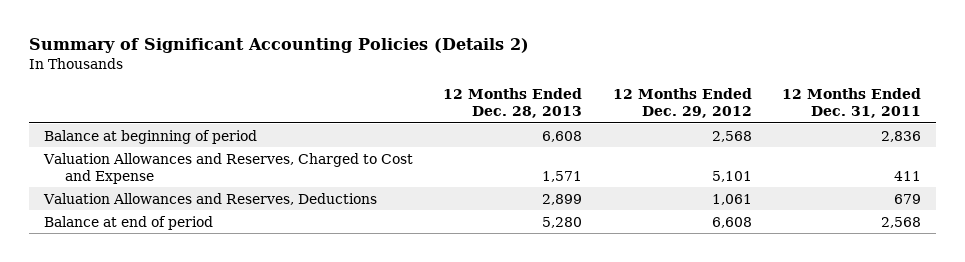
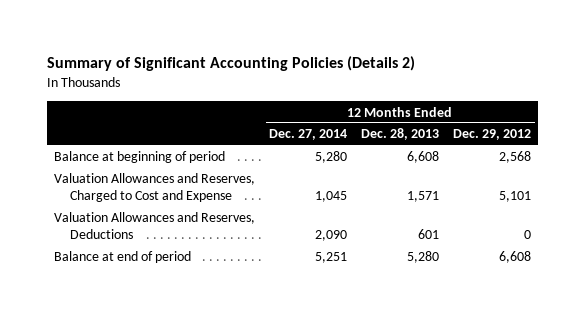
[782,88,922,119] 12 Months Ended Dec. 31, 2011 -> none
none -> [269,129,348,141] Dec. 27, 2014
[542,193,583,205] 2,899 -> [418,229,440,240] 601
[711,193,752,205] 1,061 -> [524,230,532,240] 0

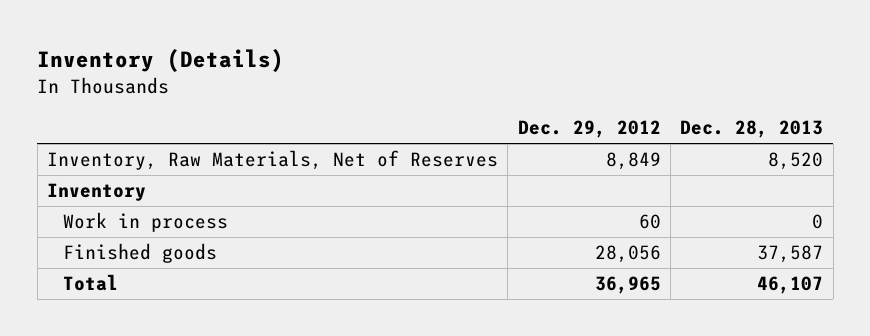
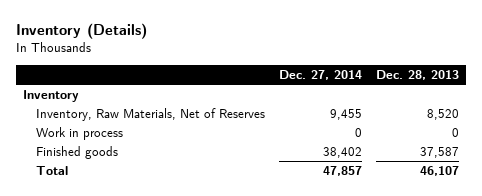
[517,120,661,139] Dec. 29, 2012 -> none
none -> [279,69,363,80] Dec. 27, 2014
[47,150,499,171] Inventory, Raw Materials, Net of Reserves -> [35,108,265,122] Inventory, Raw Materials, Net of Reserves

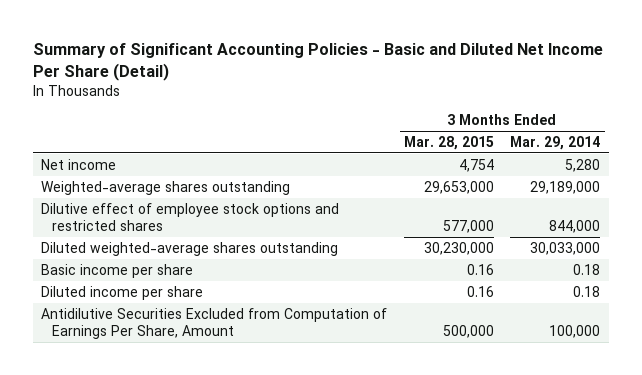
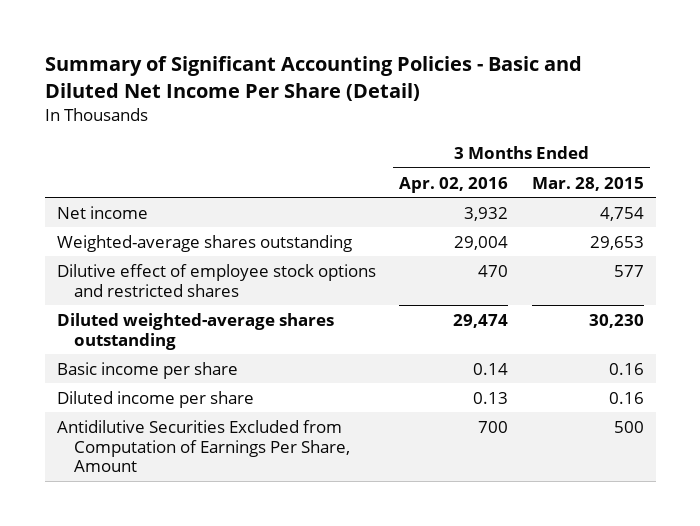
[510,135,601,150] Mar. 29, 2014 -> none
none -> [399,176,509,193] Apr. 02, 2016
[423,180,494,194] 29,653,000 -> [589,235,644,250] 29,653
[442,219,494,233] 577,000 -> [613,264,644,277] 577
[423,241,494,255] 30,230,000 -> [588,313,644,328] 30,230
[442,324,494,338] 500,000 -> [613,420,644,433] 500

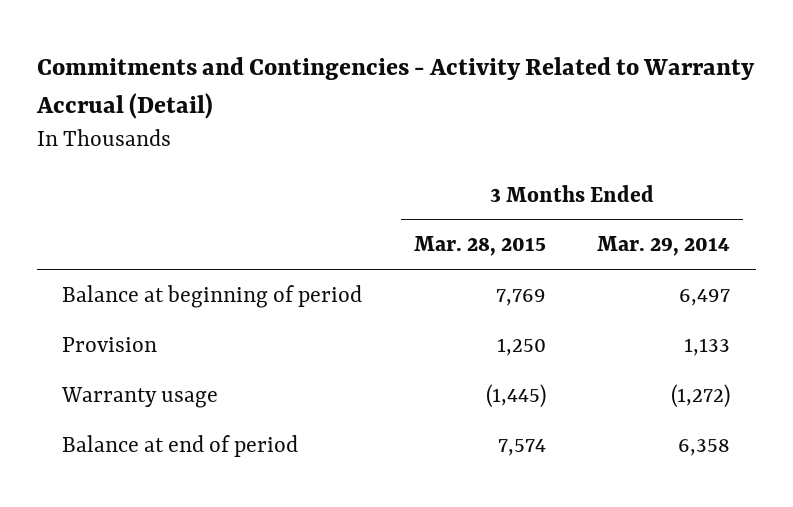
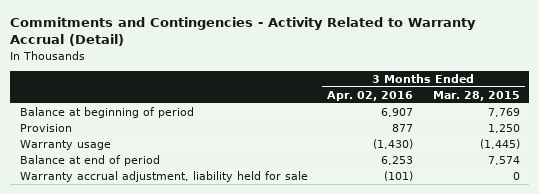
[597,236,731,257] Mar. 29, 2014 -> none
none -> [327,90,414,101] Apr. 02, 2016
none -> [19,171,308,183] Warranty accrual adjustment, liability held for sale

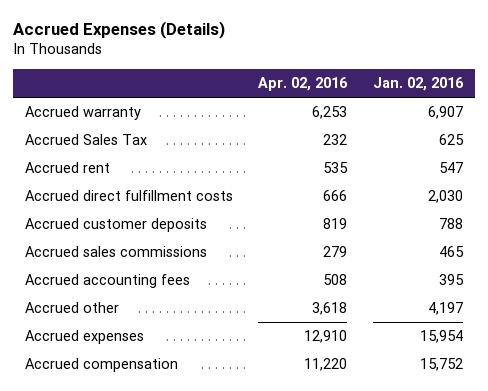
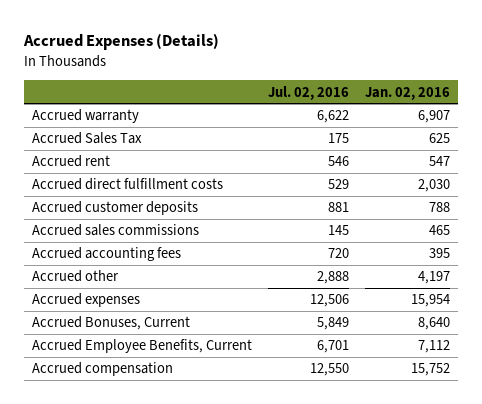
[258,77,349,92] Apr. 02, 2016 -> none
none -> [267,85,349,100] Jul. 02, 2016
none -> [32,316,191,331] Accrued Bonuses, Current
none -> [32,339,253,354] Accrued Employee Benefits, Current

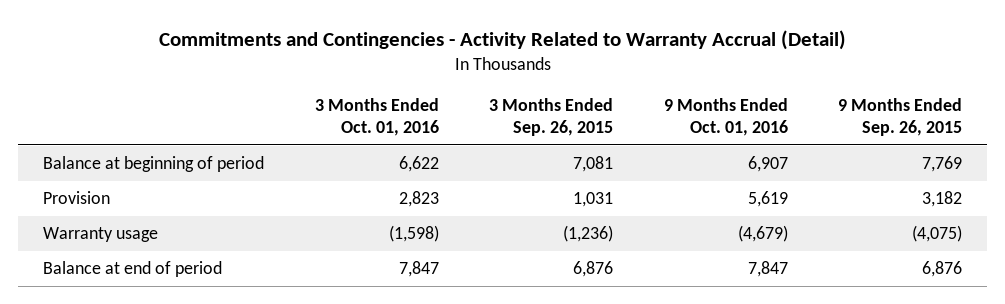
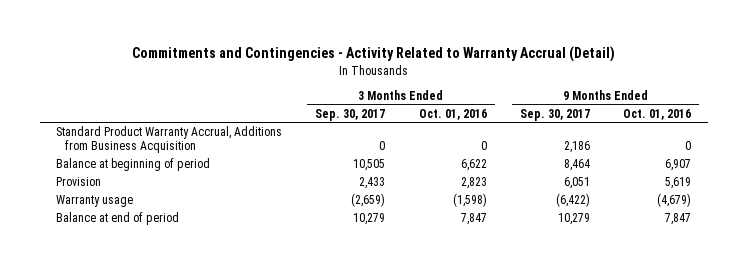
[489,97,614,137] 3 Months Ended Sep. 26, 2015 -> none
[837,97,962,137] 9 Months Ended Sep. 26, 2015 -> none
none -> [315,108,386,121] Sep. 30, 2017
none -> [519,108,590,121] Sep. 30, 2017
none -> [56,126,283,154] Standard Product Warranty Accrual, Additions from Business Acquisition

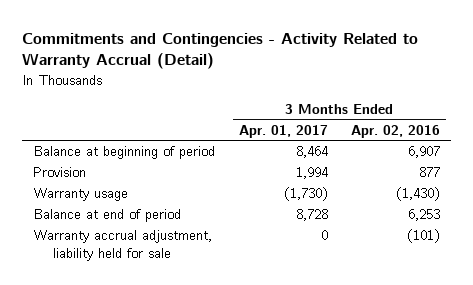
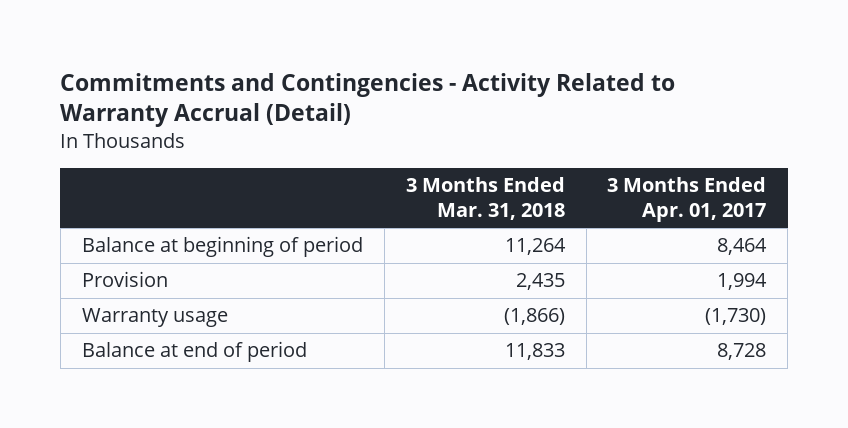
[350,124,440,138] Apr. 02, 2016 -> none
none -> [405,176,565,220] 3 Months Ended Mar. 31, 2018
[33,230,213,261] Warranty accrual adjustment, liability held for sale -> none

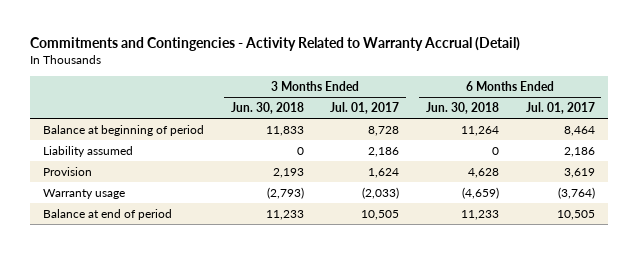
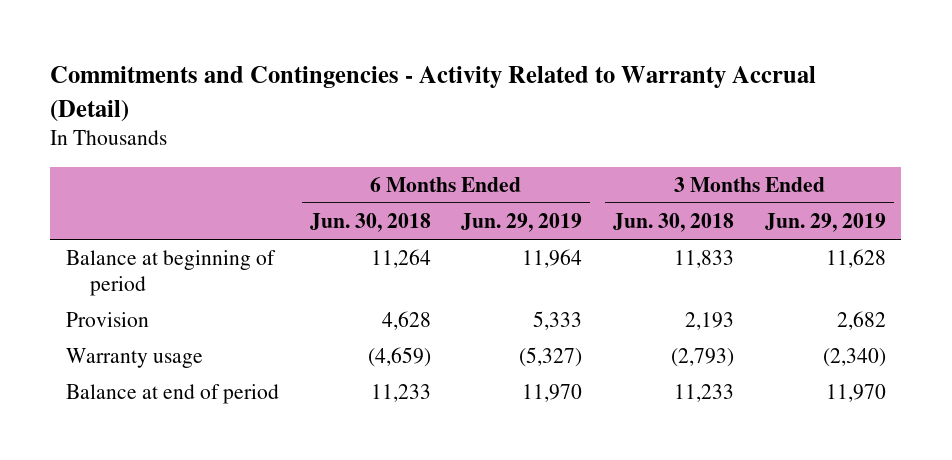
[330,101,400,114] Jul. 01, 2017 -> none
[525,101,595,114] Jul. 01, 2017 -> none
none -> [461,213,583,233] Jun. 29, 2019
none -> [764,213,886,233] Jun. 29, 2019
[42,145,133,157] Liability assumed -> none

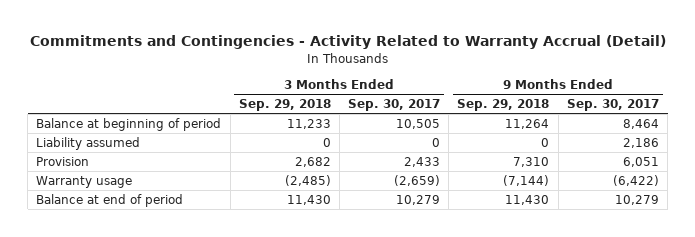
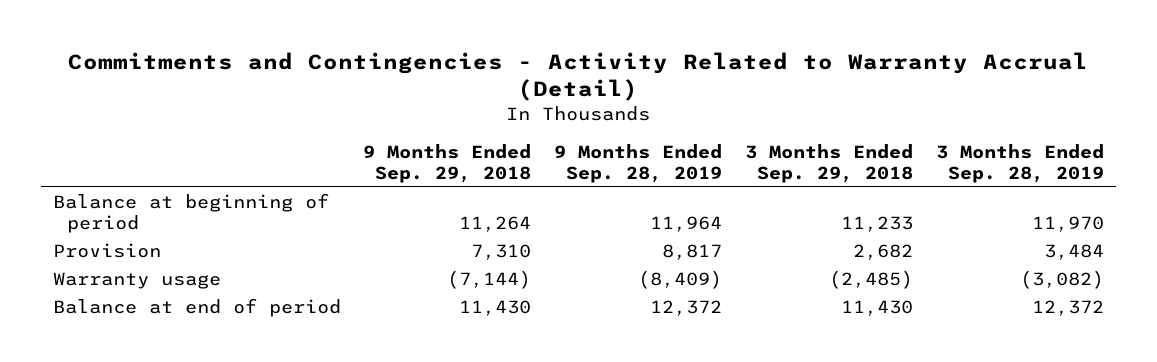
[348,99,441,112] Sep. 30, 2017 -> none
[566,99,659,112] Sep. 30, 2017 -> none
none -> [554,143,723,183] 9 Months Ended Sep. 28, 2019
none -> [936,143,1105,183] 3 Months Ended Sep. 28, 2019
[36,137,141,151] Liability assumed -> none

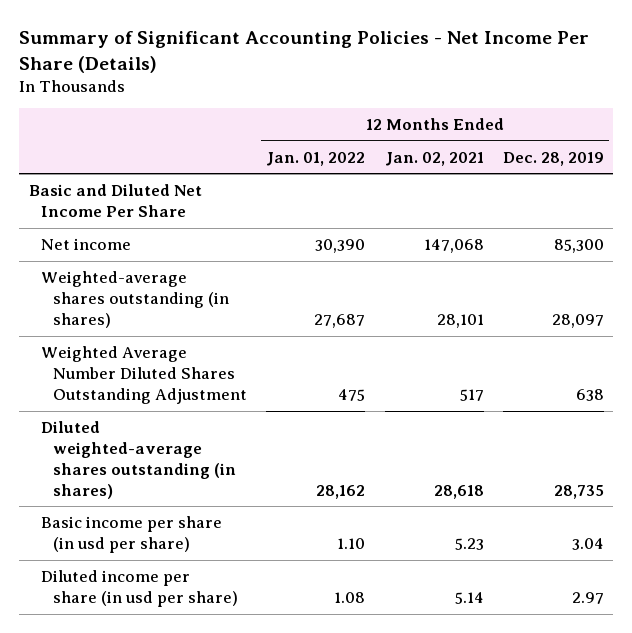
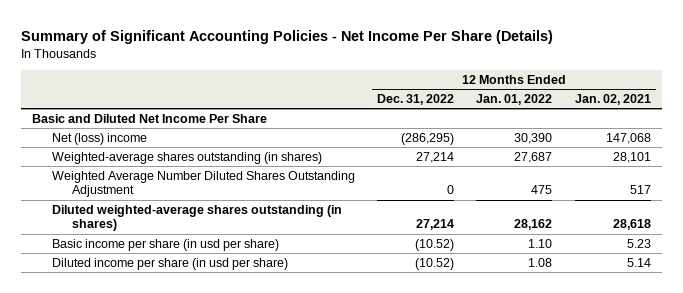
[502,151,604,166] Dec. 28, 2019 -> none
none -> [377,94,455,106] Dec. 31, 2022
[40,238,131,251] Net income -> [52,132,148,145] Net (loss) income

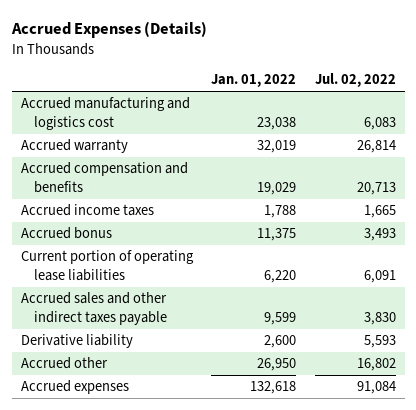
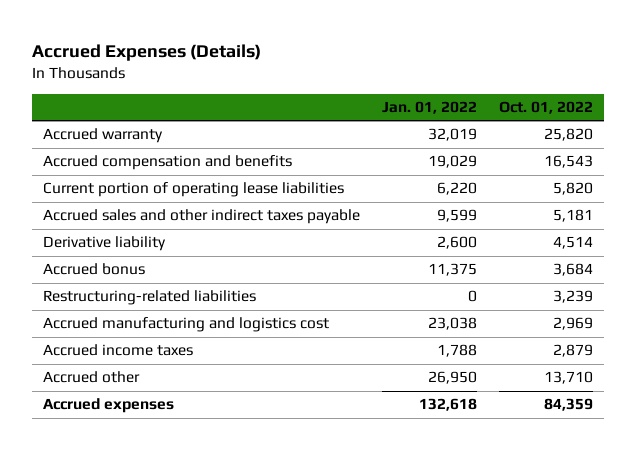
[314,73,396,88] Jul. 02, 2022 -> none
none -> [498,101,593,115] Oct. 01, 2022
[20,227,112,240] Accrued bonus -> [43,263,146,276] Accrued bonus
none -> [43,290,257,306] Restructuring-related liabilities
[20,97,190,131] Accrued manufacturing and logistics cost -> [43,317,330,333] Accrued manufacturing and logistics cost
[20,204,154,217] Accrued income taxes -> [43,344,194,357] Accrued income taxes

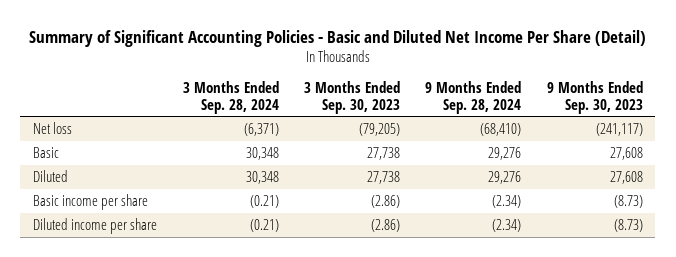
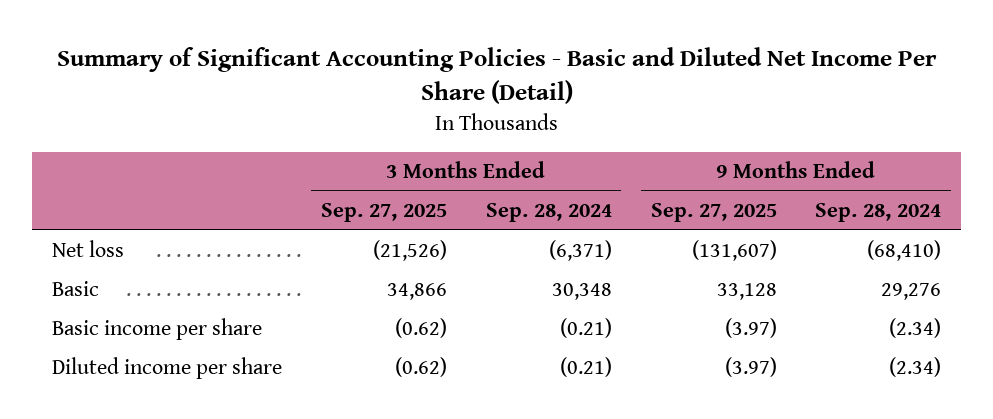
[303,81,400,114] 3 Months Ended Sep. 30, 2023 -> none
[546,81,643,114] 9 Months Ended Sep. 30, 2023 -> none
none -> [320,202,447,222] Sep. 27, 2025
none -> [650,202,777,222] Sep. 27, 2025
[33,169,69,182] Diluted -> none

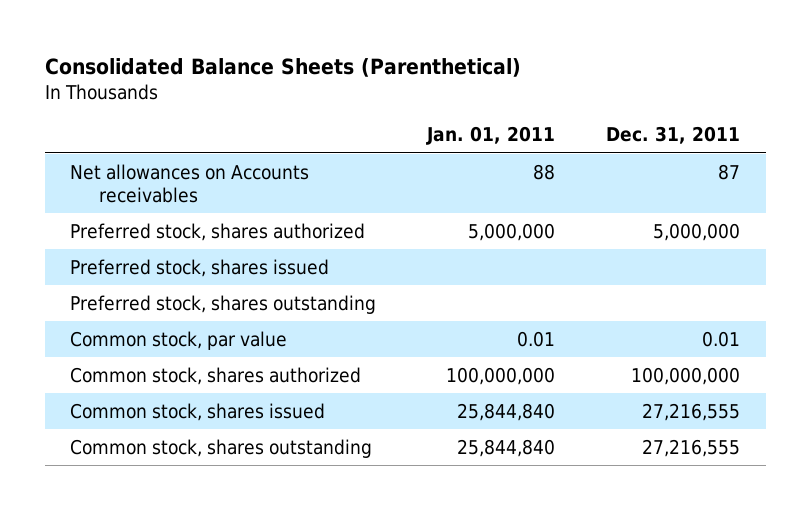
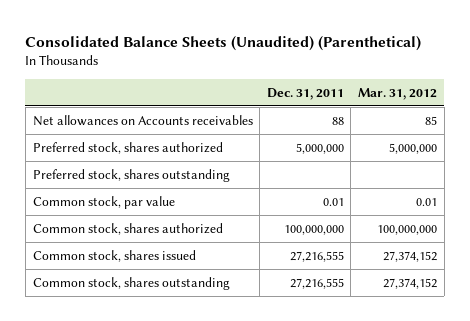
[45,57,522,77] Consolidated Balance Sheets (Parenthetical) -> [25,35,422,51] Consolidated Balance Sheets (Unaudited) (Parenthetical)
[426,126,556,146] Jan. 01, 2011 -> none
none -> [358,87,438,100] Mar. 31, 2012
[718,163,741,180] 87 -> [331,116,344,125] 88
[70,258,330,277] Preferred stock, shares issued -> none

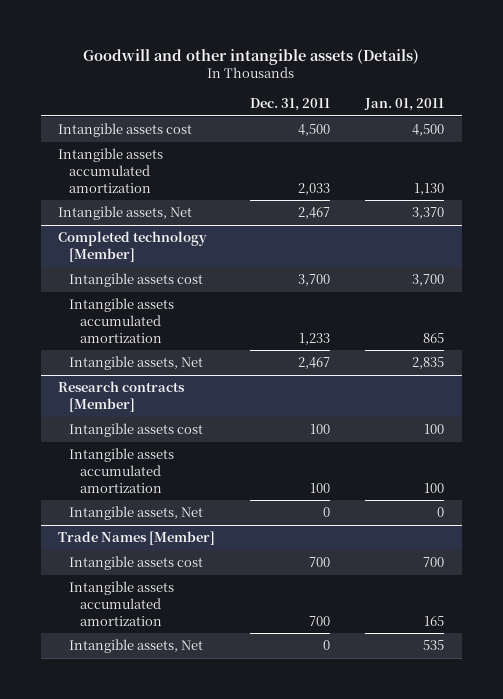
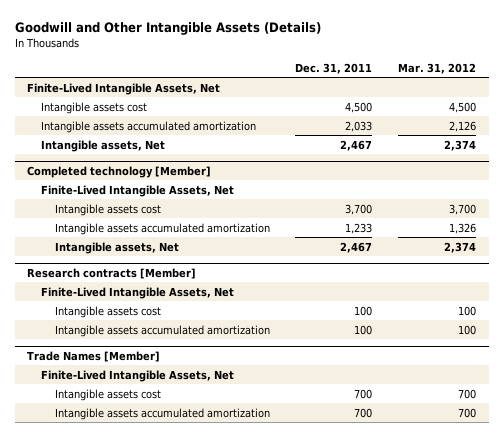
[83,48,420,65] Goodwill and other intangible assets (Details) -> [14,22,321,36] Goodwill and Other Intangible Assets (Details)
[364,97,445,111] Jan. 01, 2011 -> none
none -> [398,63,477,75] Mar. 31, 2012
none -> [27,82,221,95] Finite-Lived Intangible Assets, Net
none -> [41,184,235,197] Finite-Lived Intangible Assets, Net
none -> [41,286,235,299] Finite-Lived Intangible Assets, Net
[69,506,204,521] Intangible assets, Net -> none
none -> [41,369,235,382] Finite-Lived Intangible Assets, Net
[69,639,204,654] Intangible assets, Net -> none

